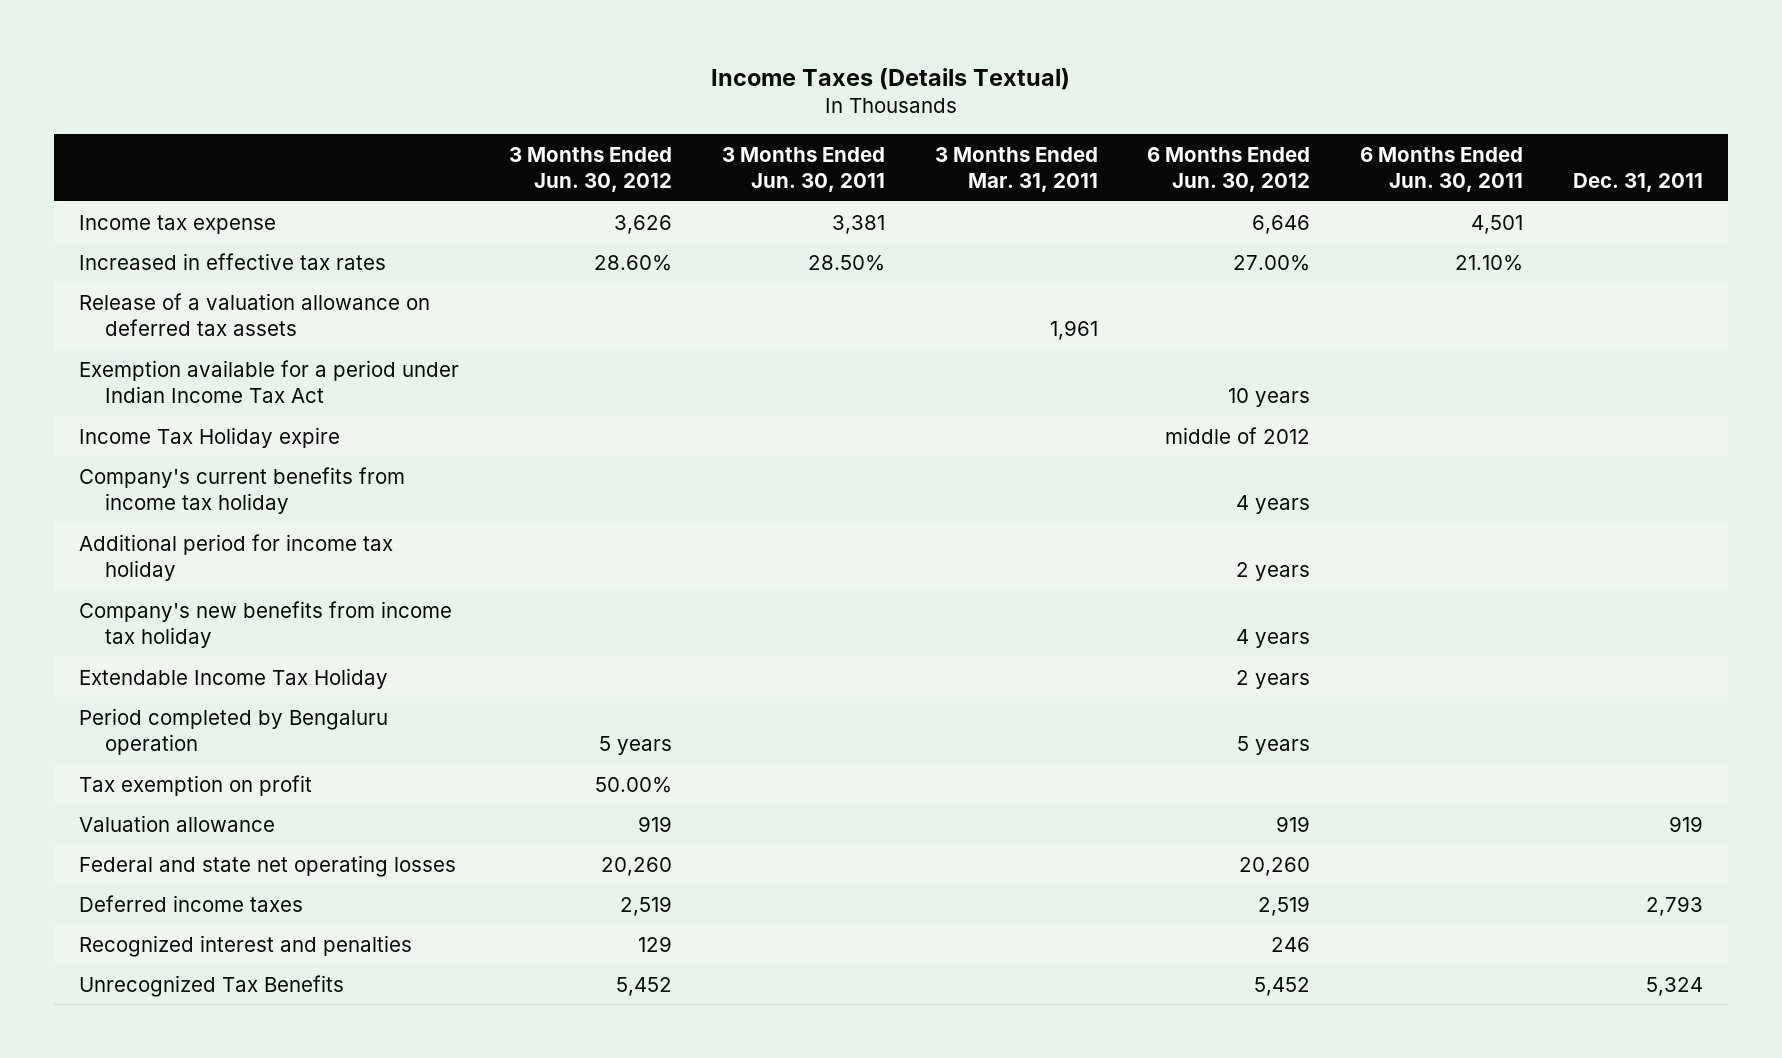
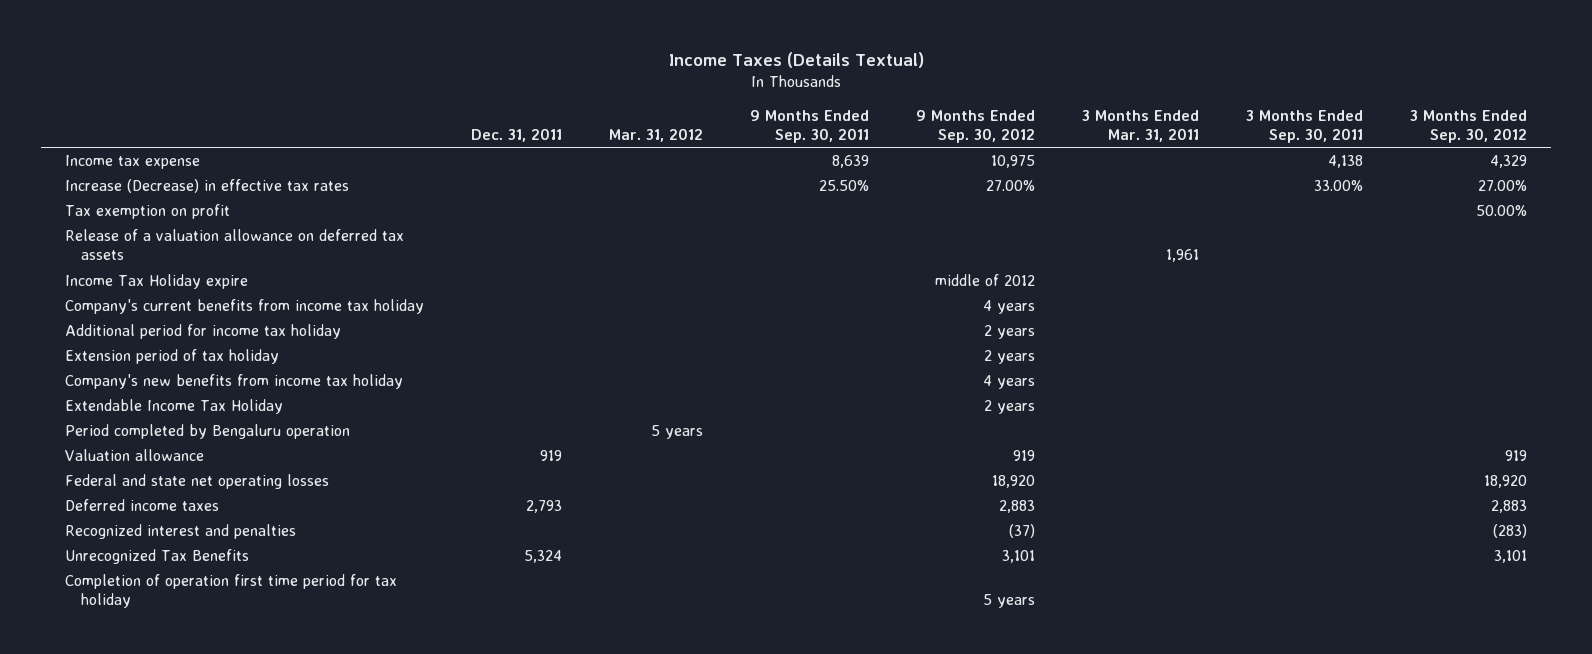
[508,146,672,193] 3 Months Ended Jun. 30, 2012 -> none
[721,146,885,193] 3 Months Ended Jun. 30, 2011 -> none
[1147,146,1311,193] 6 Months Ended Jun. 30, 2012 -> none
[1360,146,1524,193] 6 Months Ended Jun. 30, 2011 -> none
none -> [608,128,703,143] Mar. 31, 2012
none -> [749,109,869,144] 9 Months Ended Sep. 30, 2011
none -> [915,109,1035,144] 9 Months Ended Sep. 30, 2012
none -> [1246,109,1364,144] 3 Months Ended Sep. 30, 2011
none -> [1410,109,1528,144] 3 Months Ended Sep. 30, 2012
[79,252,387,270] Increased in effective tax rates -> [64,178,349,193] Increase (Decrease) in effective tax rates
[79,774,313,796] Tax exemption on profit -> [64,203,230,219] Tax exemption on profit
[79,359,460,404] Exemption available for a period under Indian Income Tax Act -> none
none -> [64,348,279,364] Extension period of tax holiday
none -> [64,573,397,609] Completion of operation first time period for tax holiday

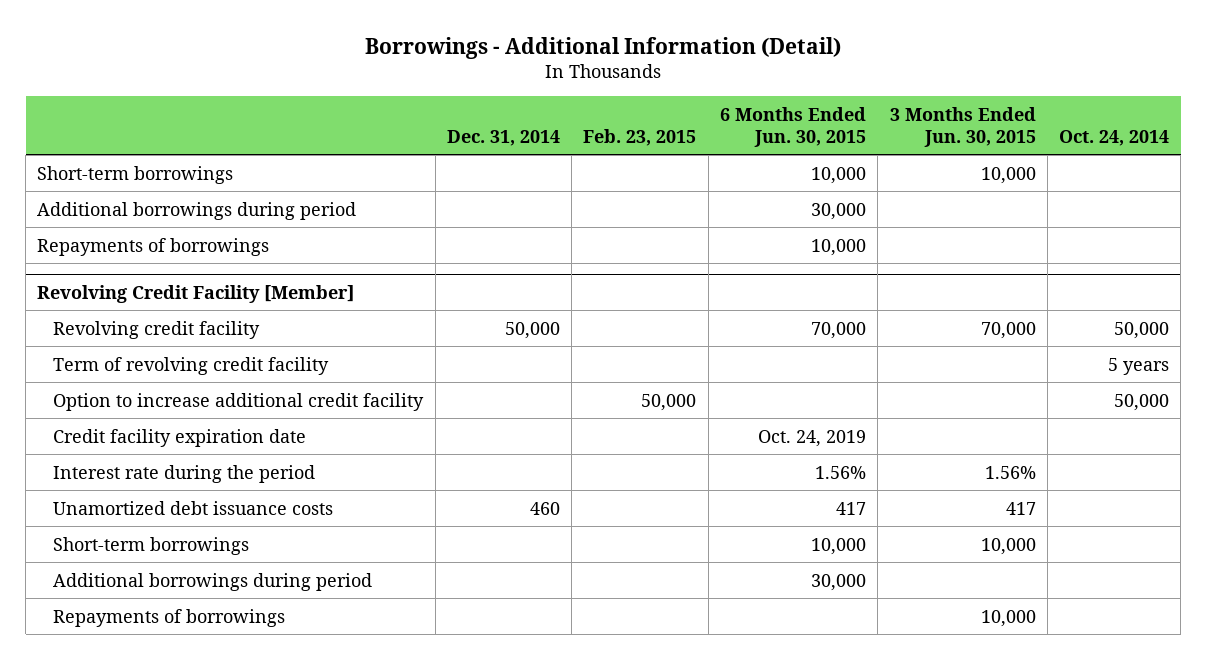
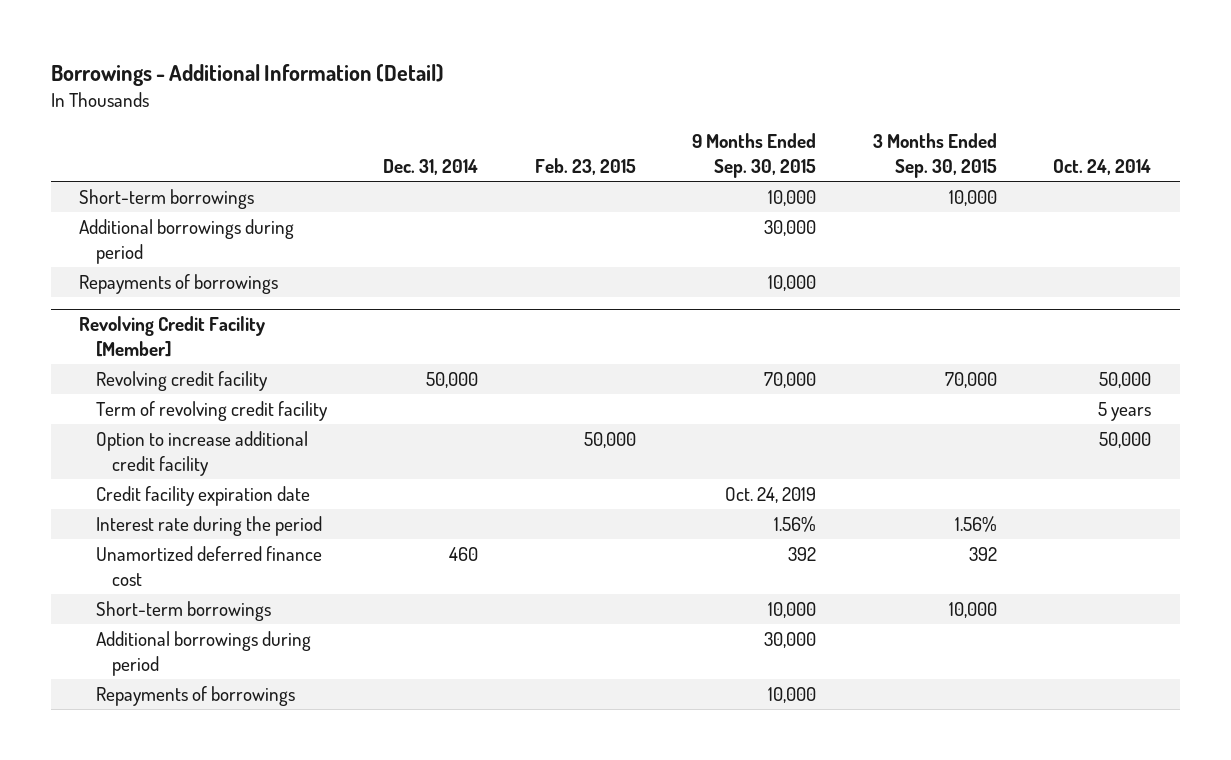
[720,106,867,147] 6 Months Ended Jun. 30, 2015 -> none
[889,106,1036,147] 3 Months Ended Jun. 30, 2015 -> none
none -> [692,133,817,178] 9 Months Ended Sep. 30, 2015
none -> [872,133,997,178] 3 Months Ended Sep. 30, 2015
[53,500,334,515] Unamortized debt issuance costs -> none
none -> [95,546,322,586] Unamortized deferred finance cost

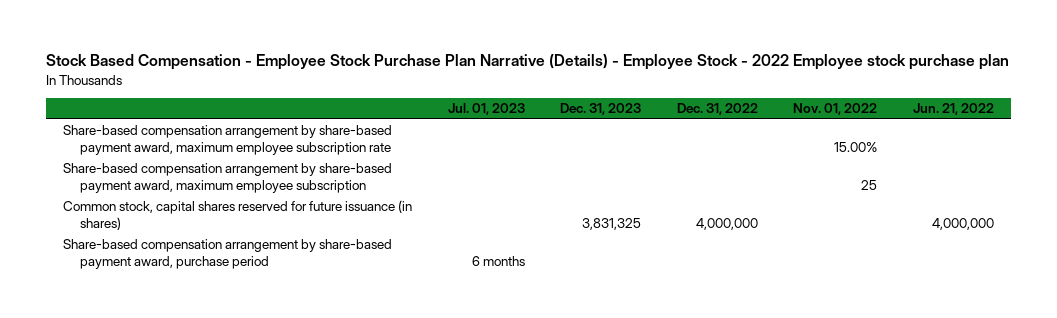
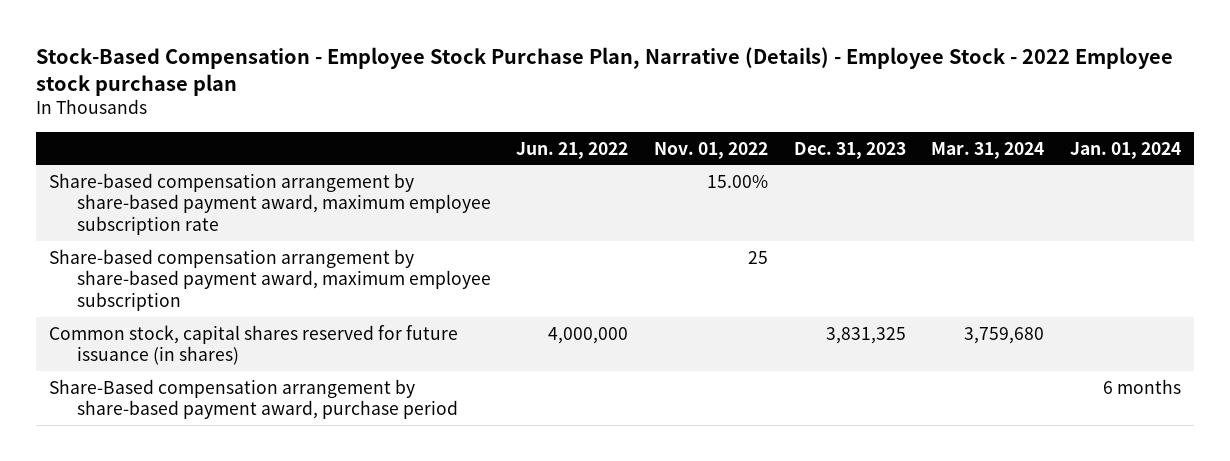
[45,54,1009,71] Stock Based Compensation - Employee Stock Purchase Plan Narrative (Details) - Employee Stock - 2022 Employee stock purchase plan -> [36,46,1174,96] Stock-Based Compensation - Employee Stock Purchase Plan, Narrative (Details) - Employee Stock - 2022 Employee stock purchase plan
[447,103,525,116] Jul. 01, 2023 -> none
[676,103,758,116] Dec. 31, 2022 -> none
none -> [931,141,1045,159] Mar. 31, 2024
none -> [1069,141,1181,159] Jan. 01, 2024
[63,239,393,270] Share-based compensation arrangement by share-based payment award, purchase period -> [49,378,458,420] Share-Based compensation arrangement by share-based payment award, purchase period

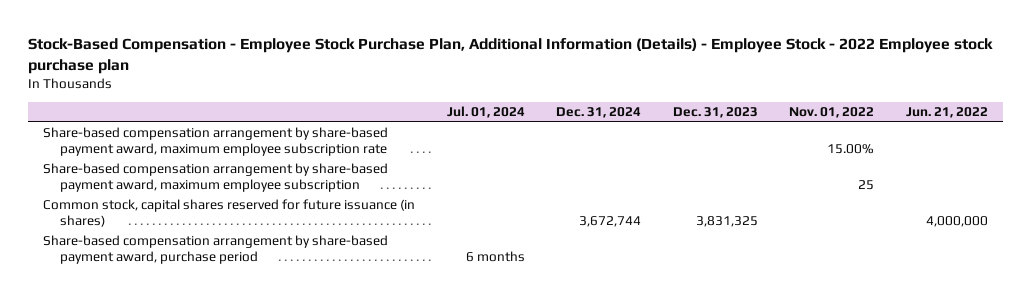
[36,46,1174,96] Stock-Based Compensation - Employee Stock Purchase Plan, Narrative (Details) - Employee Stock - 2022 Employee stock purchase plan -> [27,37,993,74] Stock-Based Compensation - Employee Stock Purchase Plan, Additional Information (Details) - Employee Stock - 2022 Employee stock purchase plan
[931,141,1045,159] Mar. 31, 2024 -> none
[1069,141,1181,159] Jan. 01, 2024 -> none
none -> [446,106,525,119] Jul. 01, 2024
none -> [556,107,642,119] Dec. 31, 2024
[49,378,458,420] Share-Based compensation arrangement by share-based payment award, purchase period -> [43,235,389,265] Share-based compensation arrangement by share-based payment award, purchase period

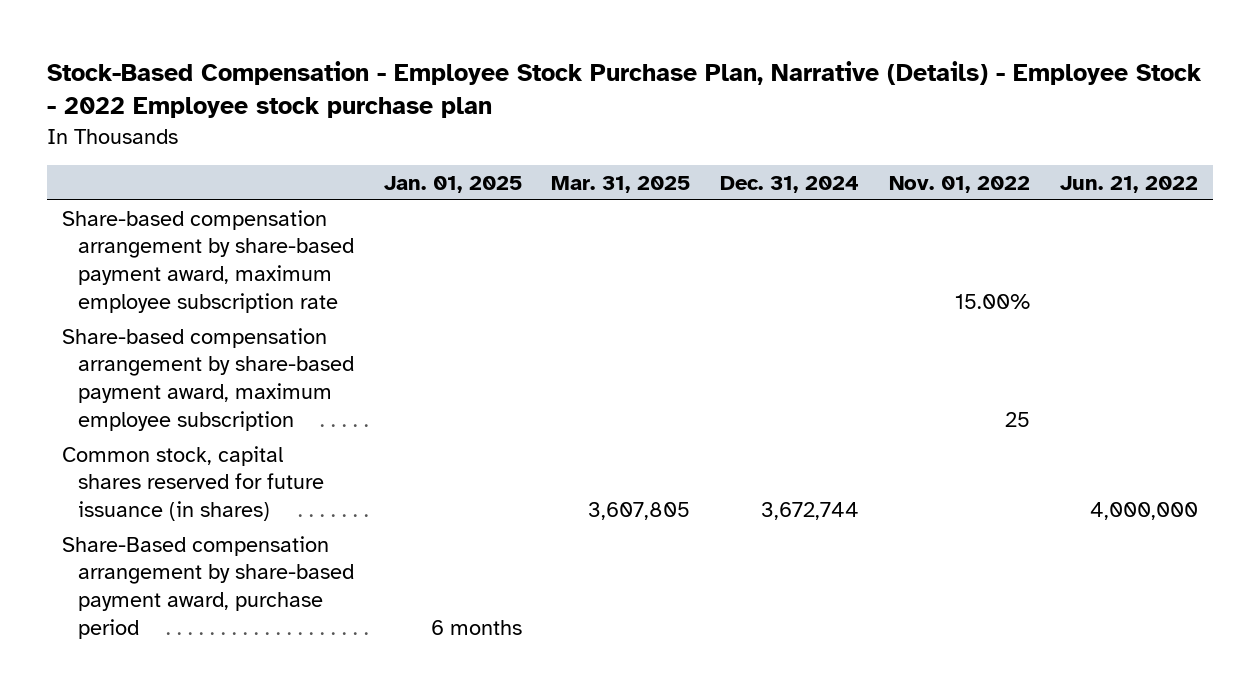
[27,37,993,74] Stock-Based Compensation - Employee Stock Purchase Plan, Additional Information (Details) - Employee Stock - 2022 Employee stock purchase plan -> [47,60,1203,119] Stock-Based Compensation - Employee Stock Purchase Plan, Narrative (Details) - Employee Stock - 2022 Employee stock purchase plan
[446,106,525,119] Jul. 01, 2024 -> none
[672,107,758,119] Dec. 31, 2023 -> none
none -> [383,175,522,193] Jan. 01, 2025
none -> [551,175,691,193] Mar. 31, 2025
[43,235,389,265] Share-based compensation arrangement by share-based payment award, purchase period -> [62,535,354,639] Share-Based compensation arrangement by share-based payment award, purchase period

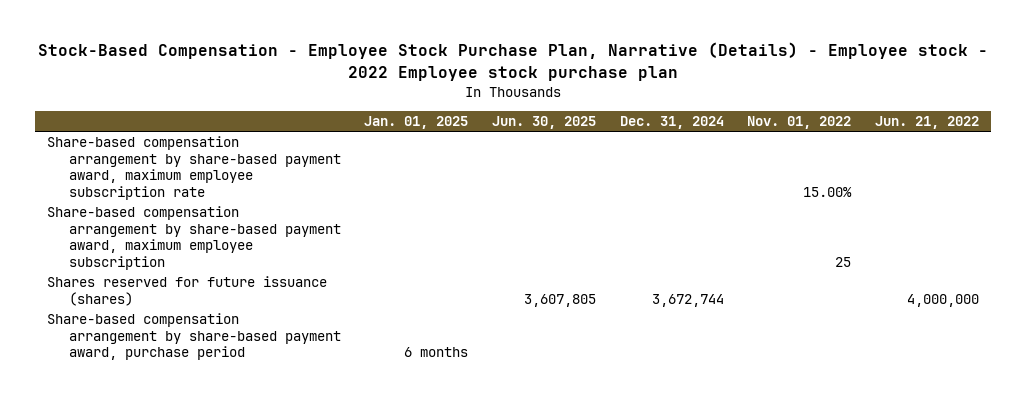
[47,60,1203,119] Stock-Based Compensation - Employee Stock Purchase Plan, Narrative (Details) - Employee Stock - 2022 Employee stock purchase plan -> [37,42,988,81] Stock-Based Compensation - Employee Stock Purchase Plan, Narrative (Details) - Employee stock - 2022 Employee stock purchase plan
[551,175,691,193] Mar. 31, 2025 -> none
none -> [491,115,596,129] Jun. 30, 2025
[62,445,324,521] Common stock, capital shares reserved for future issuance (in shares) -> [46,276,327,306] Shares reserved for future issuance (shares)
[62,535,354,639] Share-Based compensation arrangement by share-based payment award, purchase period -> [46,313,341,361] Share-based compensation arrangement by share-based payment award, purchase period

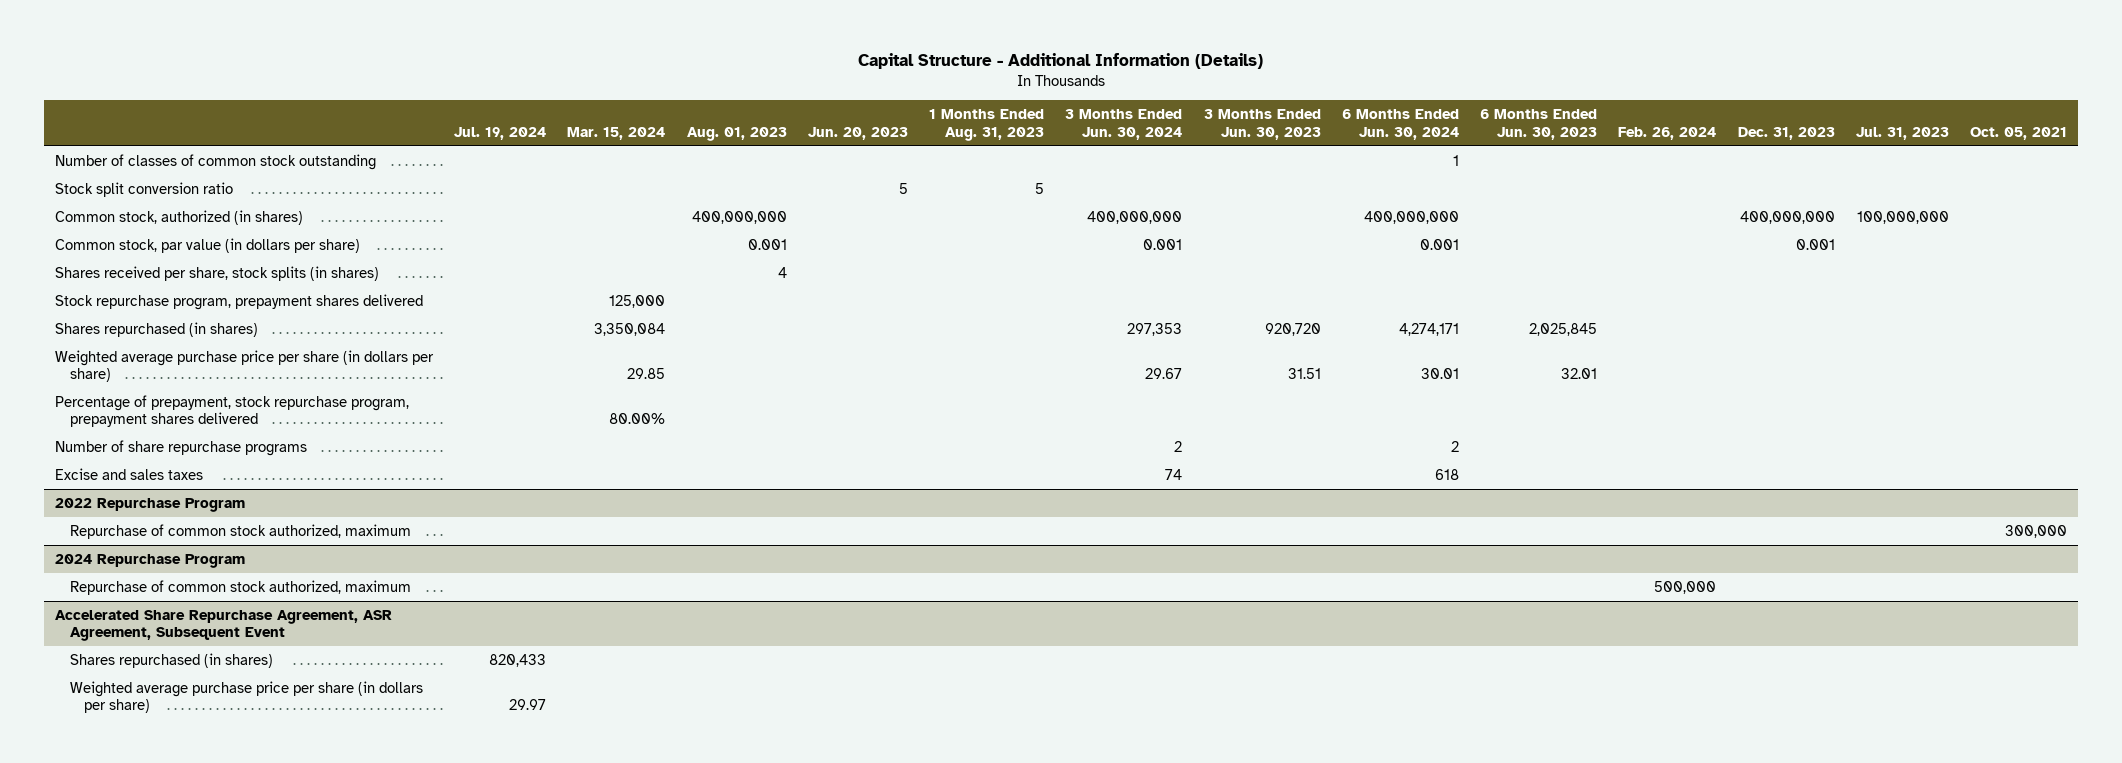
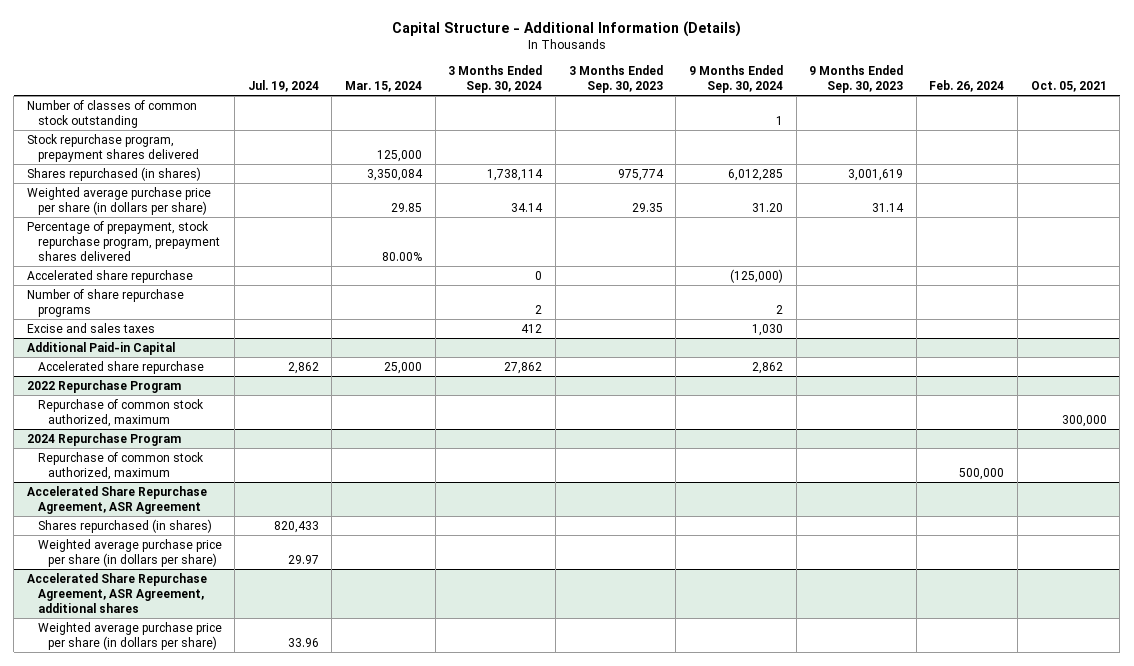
[686,126,787,141] Aug. 01, 2023 -> none
[807,126,908,140] Jun. 20, 2023 -> none
[929,109,1045,141] 1 Months Ended Aug. 31, 2023 -> none
[1065,109,1183,140] 3 Months Ended Jun. 30, 2024 -> none
[1203,109,1321,140] 3 Months Ended Jun. 30, 2023 -> none
[1341,109,1459,140] 6 Months Ended Jun. 30, 2024 -> none
[1480,109,1598,140] 6 Months Ended Jun. 30, 2023 -> none
[1737,126,1835,140] Dec. 31, 2023 -> none
[1855,126,1949,140] Jul. 31, 2023 -> none
none -> [448,65,543,94] 3 Months Ended Sep. 30, 2024
none -> [568,65,663,94] 3 Months Ended Sep. 30, 2023
none -> [688,65,783,94] 9 Months Ended Sep. 30, 2024
none -> [809,65,904,94] 9 Months Ended Sep. 30, 2023
[54,181,233,197] Stock split conversion ratio -> none
[54,209,303,225] Common stock, authorized (in shares) -> none
[54,237,360,253] Common stock, par value (in dollars per share) -> none
[54,265,379,281] Shares received per share, stock splits (in shares) -> none
none -> [27,269,194,283] Accelerated share repurchase
none -> [27,341,176,355] Additional Paid-in Capital
none -> [37,360,204,374] Accelerated share repurchase
[54,609,392,642] Accelerated Share Repurchase Agreement, ASR Agreement, Subsequent Event -> [27,485,208,514] Accelerated Share Repurchase Agreement, ASR Agreement
none -> [27,572,208,613] Accelerated Share Repurchase Agreement, ASR Agreement, additional shares
none -> [37,621,222,650] Weighted average purchase price per share (in dollars per share)

